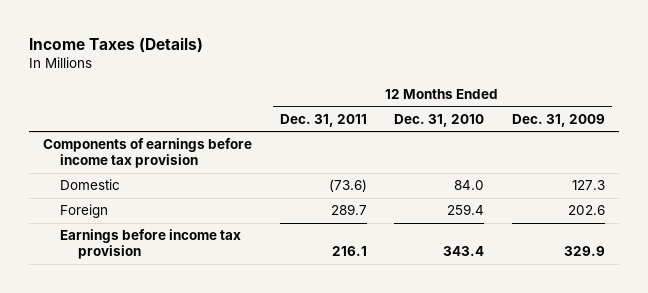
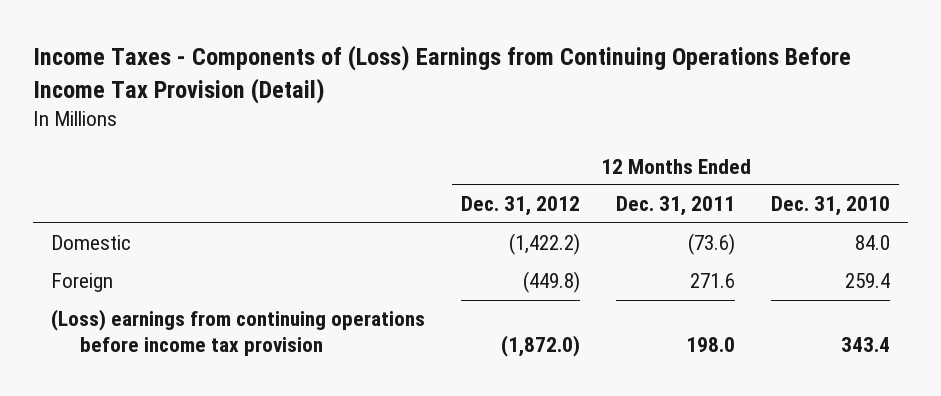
[29,37,204,54] Income Taxes (Details) -> [32,45,851,104] Income Taxes - Components of (Loss) Earnings from Continuing Operations Before Income Tax Provision (Detail)
[511,113,605,127] Dec. 31, 2009 -> none
none -> [460,196,580,217] Dec. 31, 2012
[42,138,252,169] Components of earnings before income tax provision -> none
[330,204,367,216] 289.7 -> [690,273,736,289] 271.6
[60,229,242,260] Earnings before income tax provision -> [50,309,425,356] (Loss) earnings from continuing operations before income tax provision
[331,246,367,257] 216.1 -> [686,336,736,352] 198.0

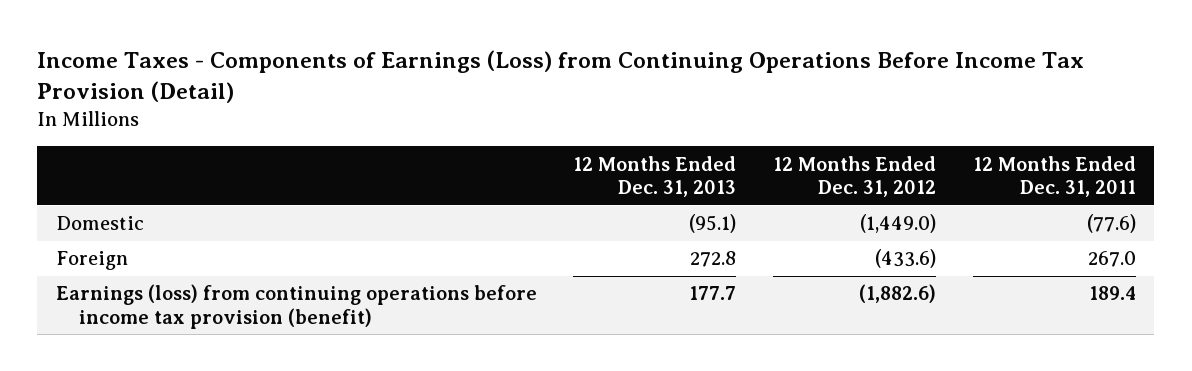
[32,45,851,104] Income Taxes - Components of (Loss) Earnings from Continuing Operations Before Income Tax Provision (Detail) -> [37,50,1085,104] Income Taxes - Components of Earnings (Loss) from Continuing Operations Before Income Tax Provision (Detail)
[771,196,891,217] Dec. 31, 2010 -> none
none -> [573,155,737,197] 12 Months Ended Dec. 31, 2013
[508,233,580,256] (1,422.2) -> [860,214,937,234] (1,449.0)
[688,233,736,256] (73.6) -> [1086,214,1136,234] (77.6)
[522,271,580,294] (449.8) -> [875,249,937,269] (433.6)
[690,273,736,289] 271.6 -> [1087,251,1136,268] 267.0
[50,309,425,356] (Loss) earnings from continuing operations before income tax provision -> [55,284,537,329] Earnings (loss) from continuing operations before income tax provision (benefit)
[500,334,580,357] (1,872.0) -> [859,284,937,304] (1,882.6)
[686,336,736,352] 198.0 -> [1088,286,1136,301] 189.4

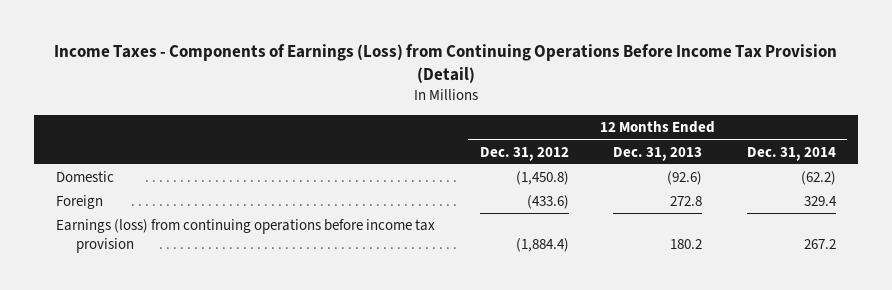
[972,155,1136,197] 12 Months Ended Dec. 31, 2011 -> none
none -> [746,146,836,161] Dec. 31, 2014
[689,214,737,234] (95.1) -> [667,171,703,186] (92.6)
[860,214,937,234] (1,449.0) -> [515,171,569,186] (1,450.8)
[55,284,537,329] Earnings (loss) from continuing operations before income tax provision (benefit) -> [55,219,435,253] Earnings (loss) from continuing operations before income tax provision
[689,286,737,301] 177.7 -> [670,238,703,249] 180.2
[859,284,937,304] (1,882.6) -> [515,237,569,252] (1,884.4)

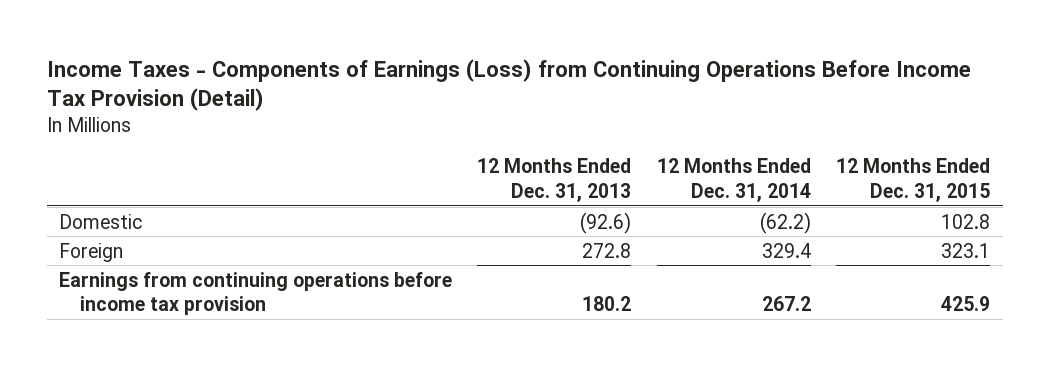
[479,146,569,161] Dec. 31, 2012 -> none
none -> [835,158,990,202] 12 Months Ended Dec. 31, 2015
[55,219,435,253] Earnings (loss) from continuing operations before income tax provision -> [59,271,453,316] Earnings from continuing operations before income tax provision

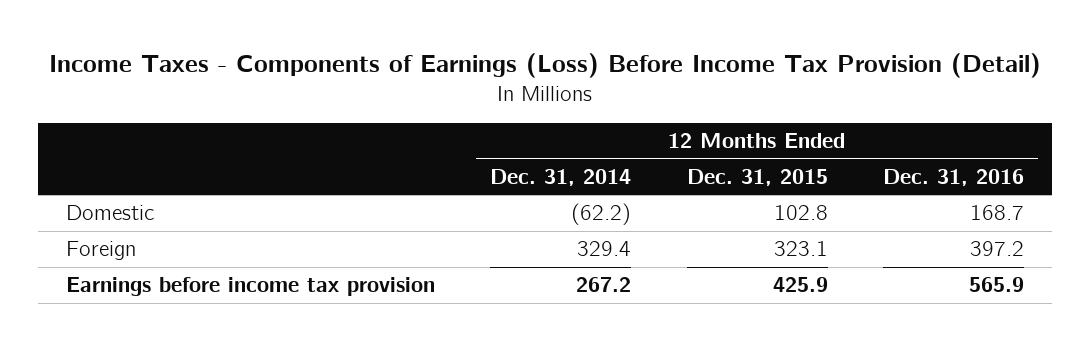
[46,58,971,112] Income Taxes - Components of Earnings (Loss) from Continuing Operations Before Income Tax Provision (Detail) -> [49,52,1042,78] Income Taxes - Components of Earnings (Loss) Before Income Tax Provision (Detail)
[477,158,632,202] 12 Months Ended Dec. 31, 2013 -> none
none -> [883,168,1025,186] Dec. 31, 2016
[59,271,453,316] Earnings from continuing operations before income tax provision -> [65,277,435,297] Earnings before income tax provision

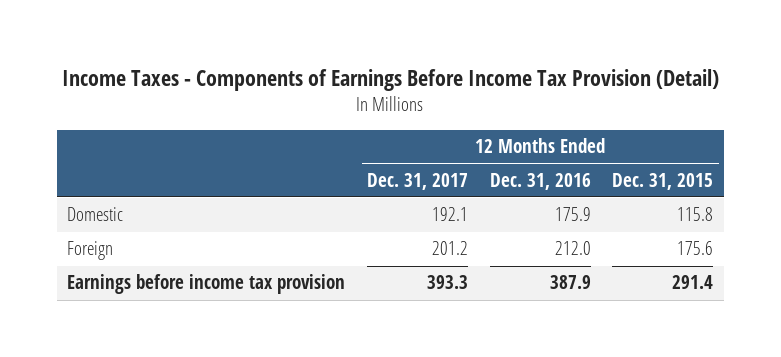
[49,52,1042,78] Income Taxes - Components of Earnings (Loss) Before Income Tax Provision (Detail) -> [62,68,720,91] Income Taxes - Components of Earnings Before Income Tax Provision (Detail)
[490,168,632,186] Dec. 31, 2014 -> none
none -> [367,172,469,190] Dec. 31, 2017
[773,205,828,221] 102.8 -> [677,207,714,222] 115.8
[970,205,1025,221] 168.7 -> [554,207,591,222] 175.9
[773,241,828,257] 323.1 -> [677,241,714,256] 175.6
[970,241,1025,257] 397.2 -> [554,241,591,256] 212.0
[772,277,828,293] 425.9 -> [672,275,714,290] 291.4
[969,277,1025,293] 565.9 -> [549,275,591,290] 387.9

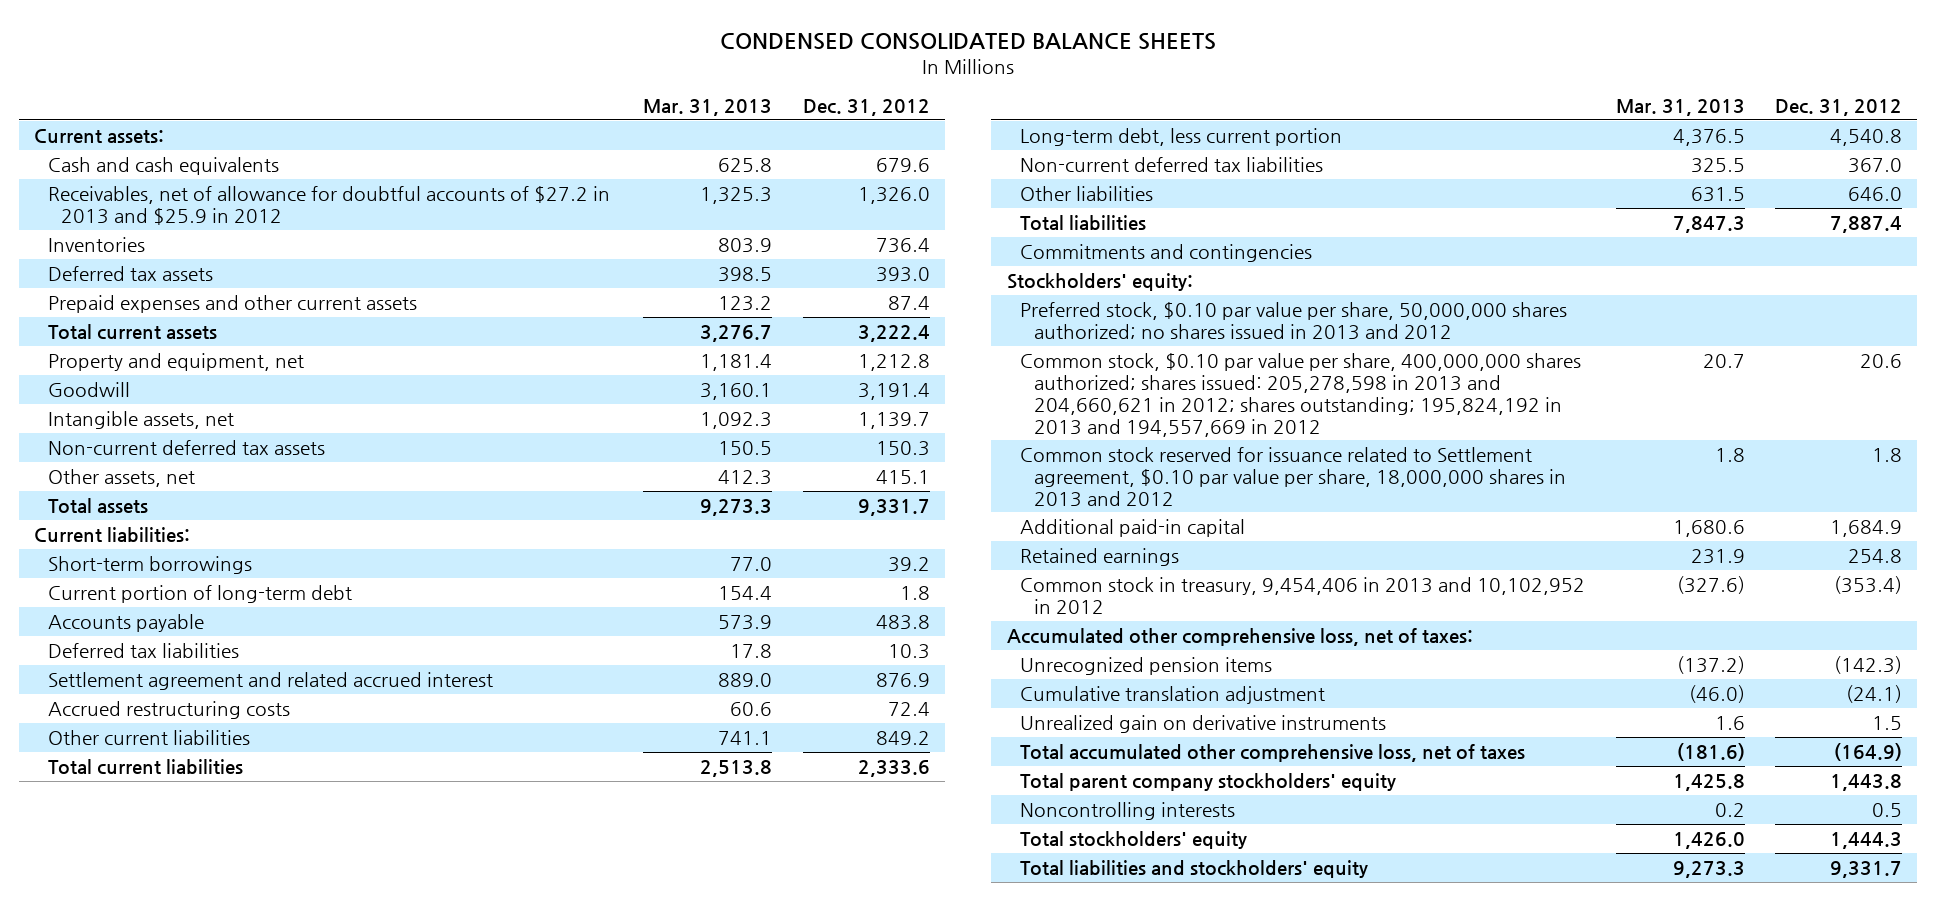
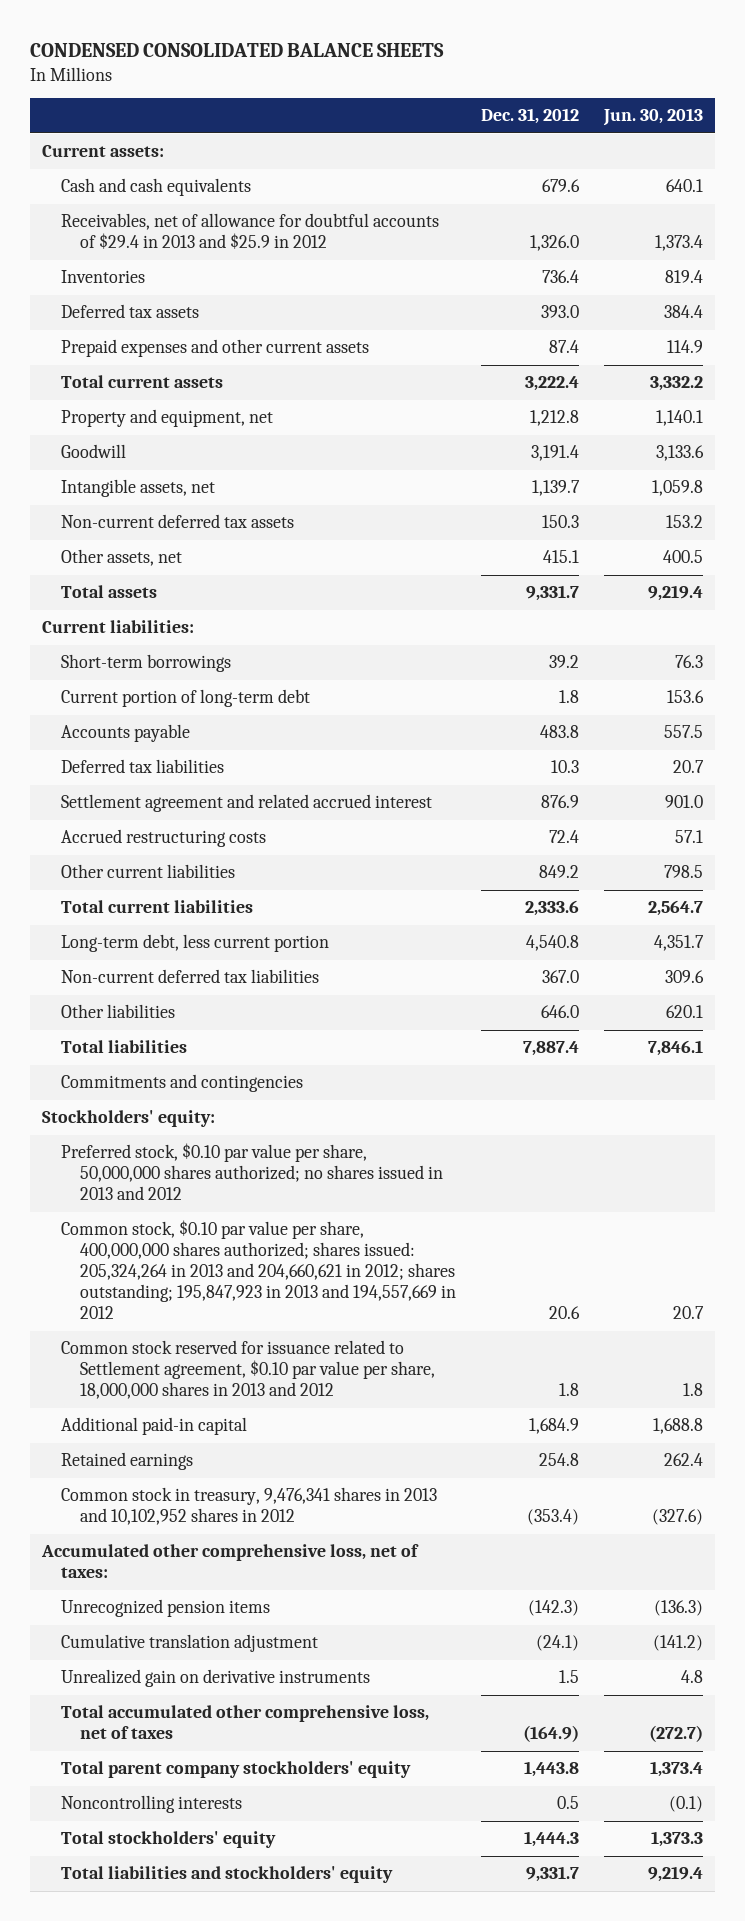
[643,99,773,117] Mar. 31, 2013 -> none
none -> [602,108,703,127] Jun. 30, 2013
[47,185,610,225] Receivables, net of allowance for doubtful accounts of $27.2 in 2013 and $25.9 in 2012 -> [60,213,439,250] Receivables, net of allowance for doubtful accounts of $29.4 in 2013 and $25.9 in 2012
[1020,352,1582,437] Common stock, $0.10 par value per share, 400,000,000 shares authorized; shares issued: 205,278,598 in 2013 and 204,660,621 in 2012; shares outstanding; 195,824,192 in 2013 and 194,557,669 in 2012 -> [60,1220,456,1320] Common stock, $0.10 par value per share, 400,000,000 shares authorized; shares issued: 205,324,264 in 2013 and 204,660,621 in 2012; shares outstanding; 195,847,923 in 2013 and 194,557,669 in 2012
[1020,576,1586,614] Common stock in treasury, 9,454,406 in 2013 and 10,102,952 in 2012 -> [60,1487,437,1526] Common stock in treasury, 9,476,341 shares in 2013 and 10,102,952 shares in 2012

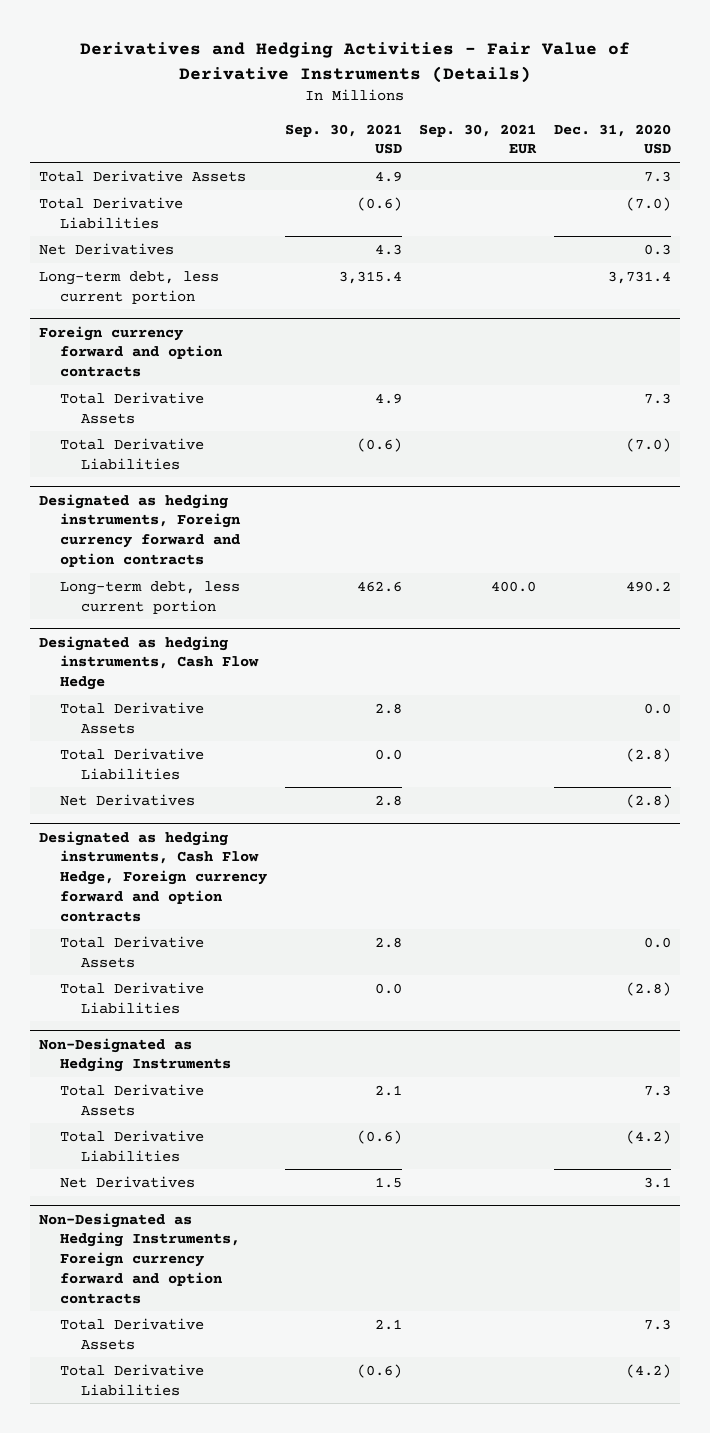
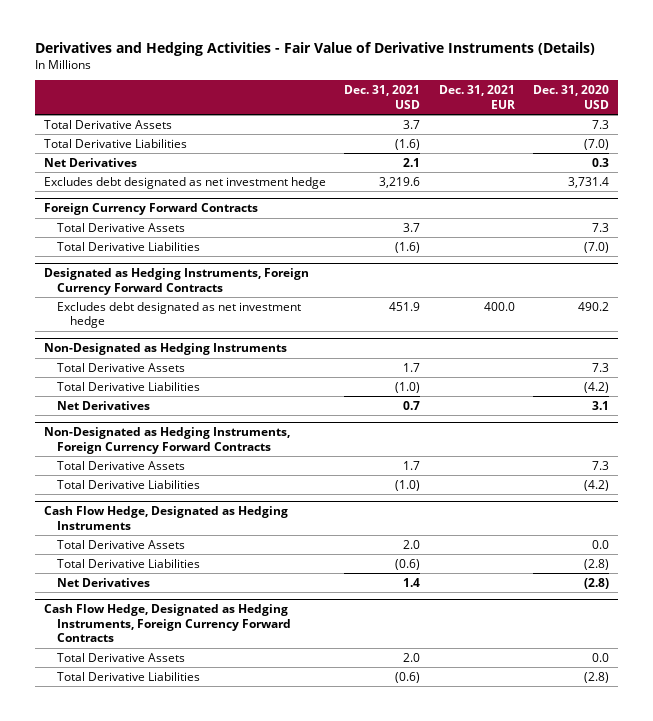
[284,123,402,155] Sep. 30, 2021 USD -> none
[419,123,538,155] Sep. 30, 2021 EUR -> none
none -> [344,85,421,109] Dec. 31, 2021 USD
none -> [438,85,515,109] Dec. 31, 2021 EUR
[38,270,219,304] Long-term debt, less current portion -> [44,176,327,189] Excludes debt designated as net investment hedge
[38,325,223,378] Foreign currency forward and option contracts -> [44,203,259,216] Foreign Currency Forward Contracts
[38,635,259,691] Designated as hedging instruments, Cash Flow Hedge -> none
[59,701,204,734] Total Derivative Assets -> none
[59,747,204,780] Total Derivative Liabilities -> none
[59,793,195,806] Net Derivatives -> none
[38,830,267,922] Designated as hedging instruments, Cash Flow Hedge, Foreign currency forward and option contracts -> none
[59,935,204,968] Total Derivative Assets -> none
[59,981,204,1014] Total Derivative Liabilities -> none
[38,493,241,567] Designated as hedging instruments, Foreign currency forward and option contracts -> [44,268,310,295] Designated as Hedging Instruments, Foreign Currency Forward Contracts
[59,580,240,614] Long-term debt, less current portion -> [57,301,302,329] Excludes debt designated as net investment hedge
[38,1212,240,1304] Non-Designated as Hedging Instruments, Foreign currency forward and option contracts -> [44,427,291,454] Non-Designated as Hedging Instruments, Foreign Currency Forward Contracts
none -> [44,506,289,530] Cash Flow Hedge, Designated as Hedging Instruments
none -> [57,539,186,549] Total Derivative Assets
none -> [57,558,201,568] Total Derivative Liabilities
none -> [57,577,151,587] Net Derivatives
none -> [44,604,292,643] Cash Flow Hedge, Designated as Hedging Instruments, Foreign Currency Forward Contracts
none -> [57,652,186,662] Total Derivative Assets
none -> [57,671,201,681] Total Derivative Liabilities

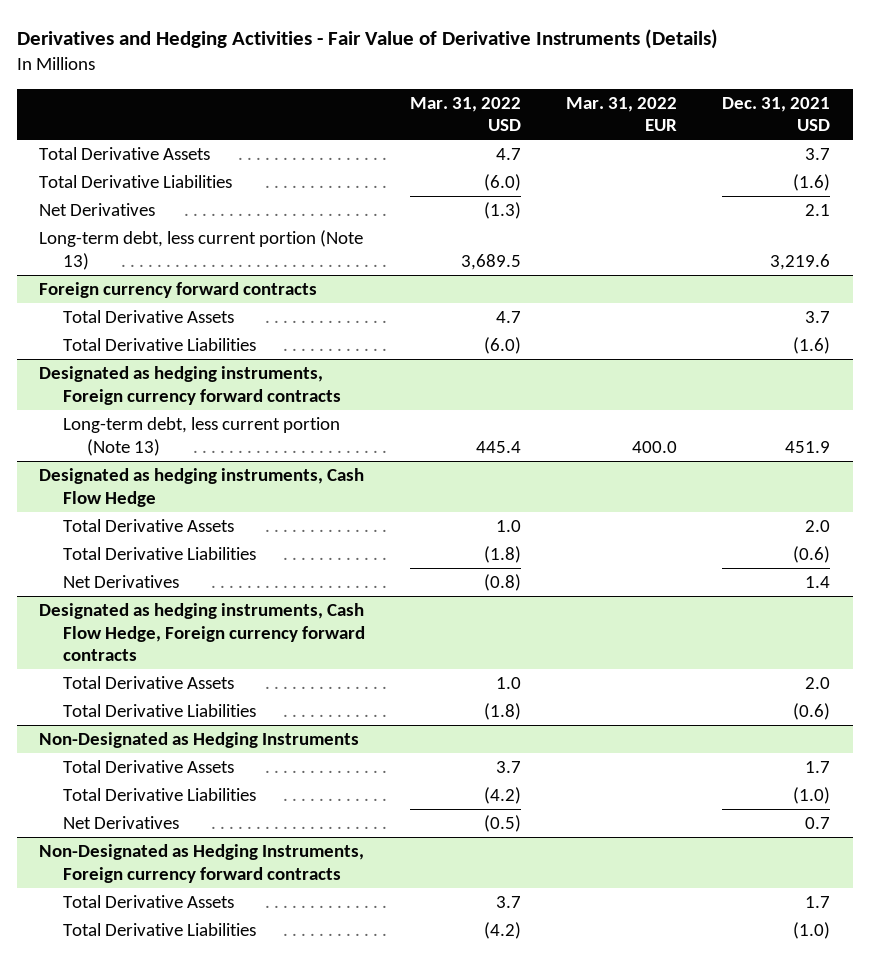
[438,85,515,109] Dec. 31, 2021 EUR -> none
[532,85,609,109] Dec. 31, 2020 USD -> none
none -> [409,96,521,132] Mar. 31, 2022 USD
none -> [566,96,678,132] Mar. 31, 2022 EUR
[44,176,327,189] Excludes debt designated as net investment hedge -> [39,230,364,270] Long-term debt, less current portion (Note 13)
[44,203,259,216] Foreign Currency Forward Contracts -> [39,282,318,299] Foreign currency forward contracts
[44,268,310,295] Designated as Hedging Instruments, Foreign Currency Forward Contracts -> [39,366,341,405] Designated as hedging instruments, Foreign currency forward contracts
[57,301,302,329] Excludes debt designated as net investment hedge -> [62,417,340,456] Long-term debt, less current portion (Note 13)
none -> [39,468,365,507] Designated as hedging instruments, Cash Flow Hedge
none -> [62,519,234,533] Total Derivative Assets
none -> [62,547,256,561] Total Derivative Liabilities
none -> [62,575,179,589] Net Derivatives
none -> [39,603,365,662] Designated as hedging instruments, Cash Flow Hedge, Foreign currency forward contracts
none -> [62,676,234,690] Total Derivative Assets
none -> [62,704,256,718] Total Derivative Liabilities
[44,427,291,454] Non-Designated as Hedging Instruments, Foreign Currency Forward Contracts -> [39,844,365,883] Non-Designated as Hedging Instruments, Foreign currency forward contracts
[44,506,289,530] Cash Flow Hedge, Designated as Hedging Instruments -> none
[57,539,186,549] Total Derivative Assets -> none
[57,558,201,568] Total Derivative Liabilities -> none
[57,577,151,587] Net Derivatives -> none
[44,604,292,643] Cash Flow Hedge, Designated as Hedging Instruments, Foreign Currency Forward Contracts -> none
[57,652,186,662] Total Derivative Assets -> none
[57,671,201,681] Total Derivative Liabilities -> none

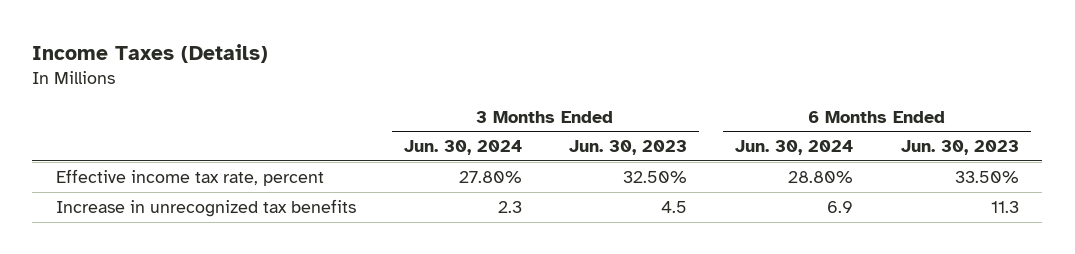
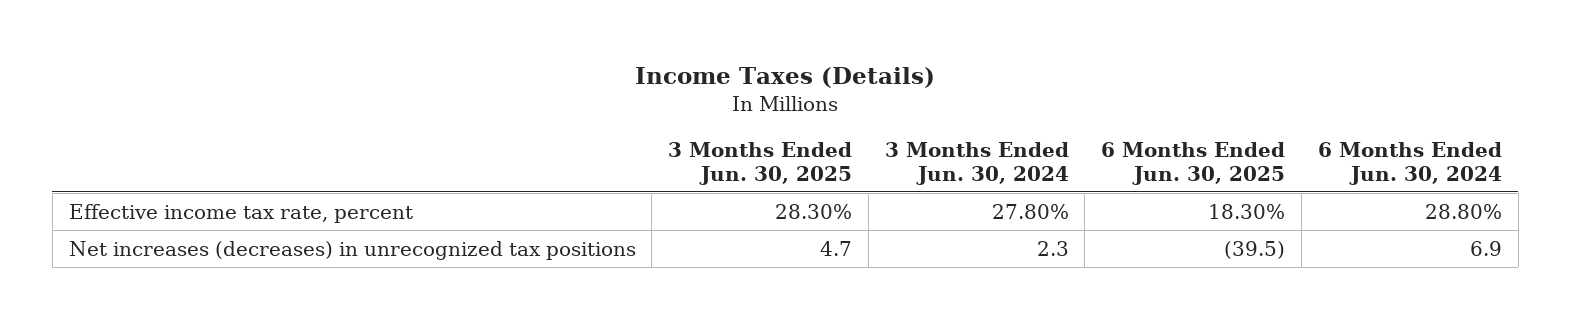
[569,140,688,156] Jun. 30, 2023 -> none
[900,140,1019,156] Jun. 30, 2023 -> none
none -> [668,141,853,185] 3 Months Ended Jun. 30, 2025
none -> [1101,141,1286,185] 6 Months Ended Jun. 30, 2025
[55,198,356,217] Increase in unrecognized tax benefits -> [68,240,636,260] Net increases (decreases) in unrecognized tax positions

